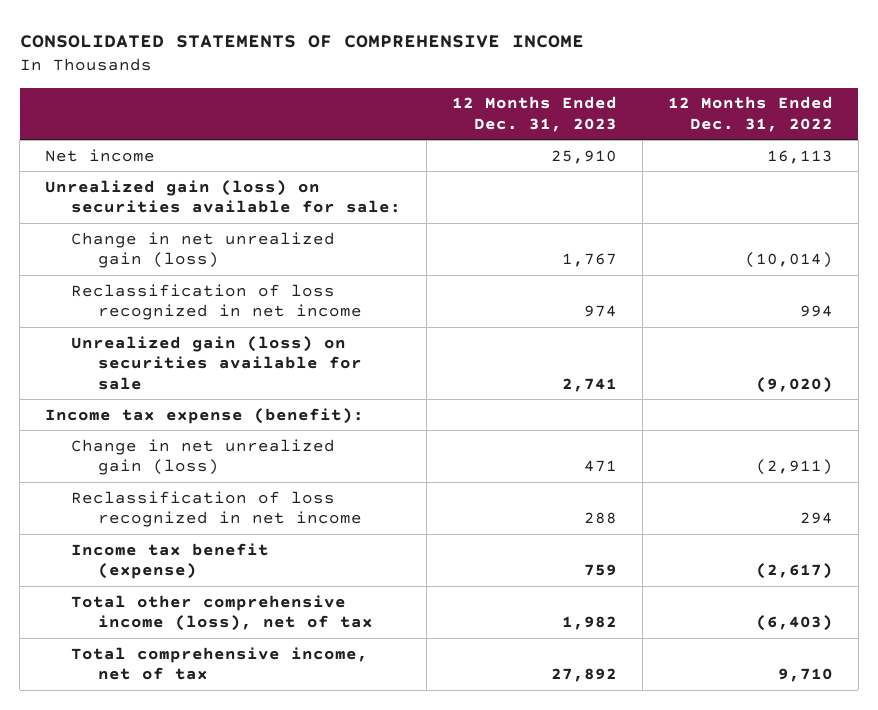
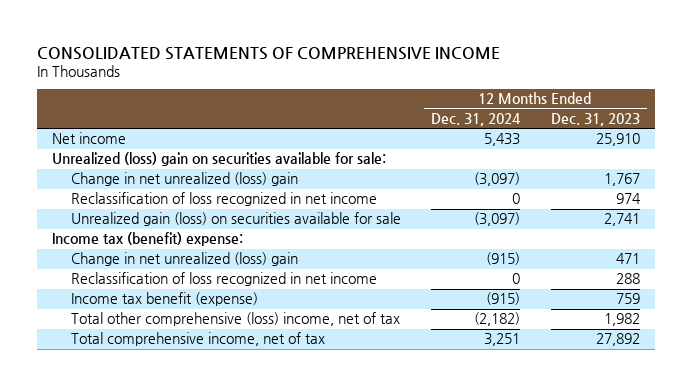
[668,96,834,132] 12 Months Ended Dec. 31, 2022 -> none
none -> [431,113,522,127] Dec. 31, 2024
[45,179,402,214] Unrealized gain (loss) on securities available for sale: -> [52,152,387,167] Unrealized (loss) gain on securities available for sale:
[71,231,336,269] Change in net unrealized gain (loss) -> [70,172,298,187] Change in net unrealized (loss) gain
[45,407,365,424] Income tax expense (benefit): -> [52,232,244,247] Income tax (benefit) expense:
[71,438,336,476] Change in net unrealized gain (loss) -> [70,252,298,267] Change in net unrealized (loss) gain
[71,594,373,632] Total other comprehensive income (loss), net of tax -> [70,312,400,327] Total other comprehensive (loss) income, net of tax

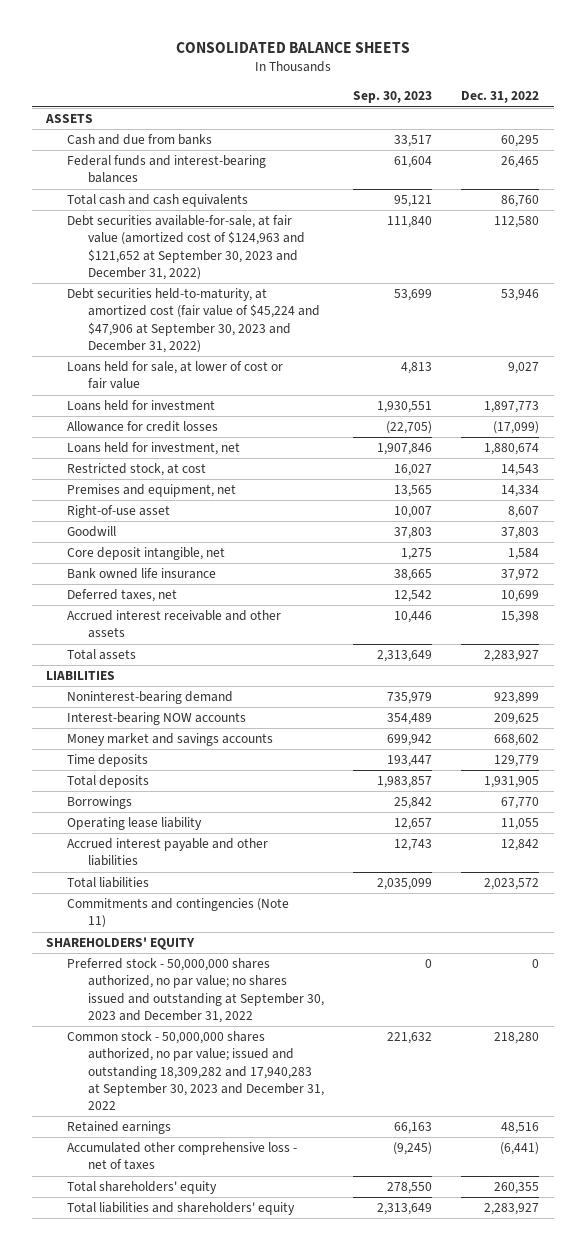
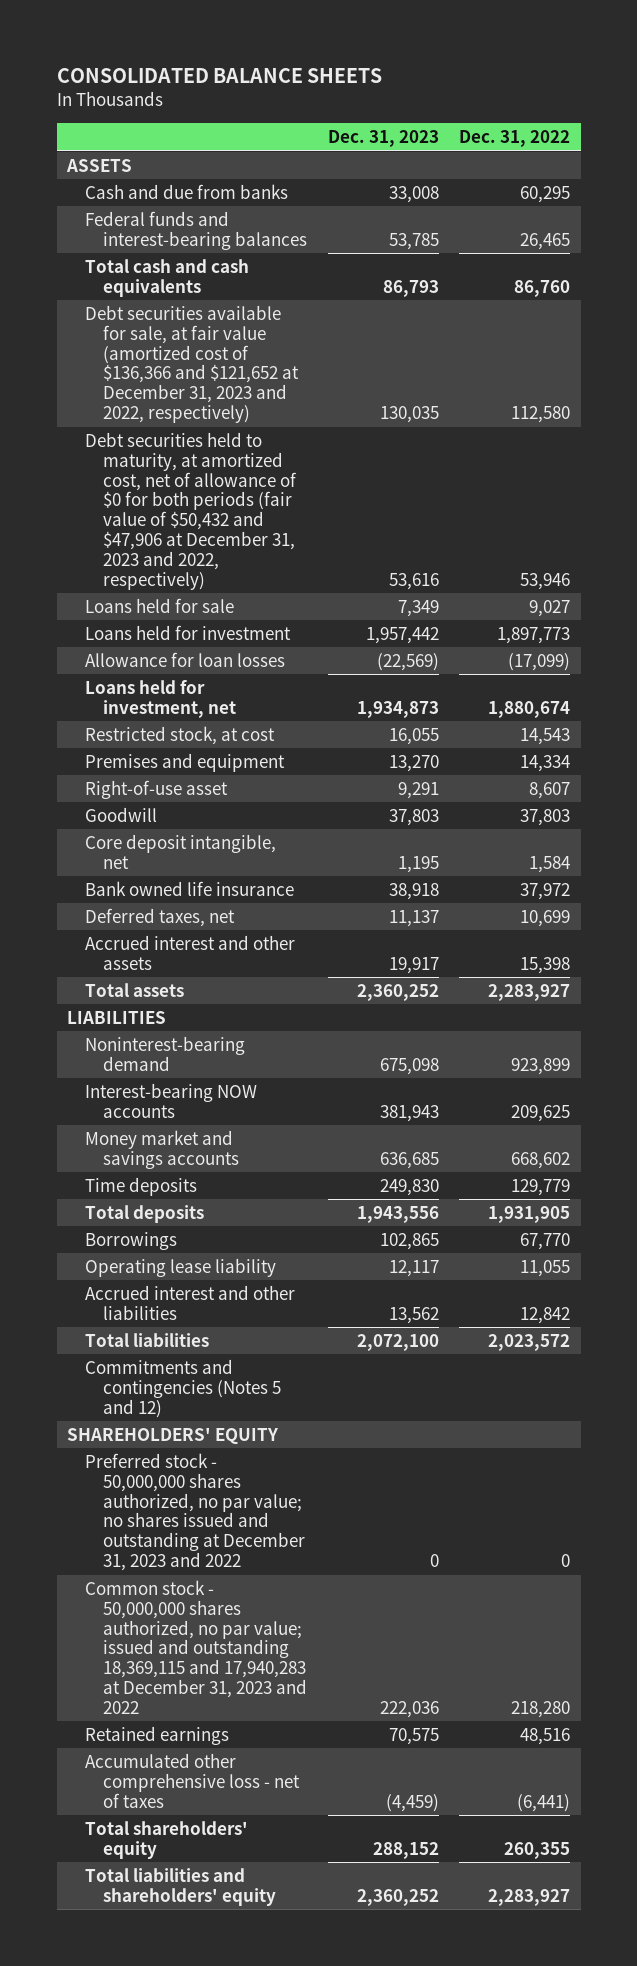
[352,91,432,104] Sep. 30, 2023 -> none
none -> [327,130,439,148] Dec. 31, 2023
[67,215,305,280] Debt securities available-for-sale, at fair value (amortized cost of $124,963 and $121,652 at September 30, 2023 and December 31, 2022) -> [85,304,300,424] Debt securities available for sale, at fair value (amortized cost of $136,366 and $121,652 at December 31, 2023 and 2022, respectively)
[67,288,320,353] Debt securities held-to-maturity, at amortized cost (fair value of $45,224 and $47,906 at September 30, 2023 and December 31, 2022) -> [85,431,298,590] Debt securities held to maturity, at amortized cost, net of allowance of $0 for both periods (fair value of $50,432 and $47,906 at December 31, 2023 and 2022, respectively)
[67,361,284,390] Loans held for sale, at lower of cost or fair value -> [85,597,235,613] Loans held for sale
[67,421,219,433] Allowance for credit losses -> [85,651,286,667] Allowance for loan losses
[67,484,237,498] Premises and equipment, net -> [85,752,286,772] Premises and equipment
[67,610,282,639] Accrued interest receivable and other assets -> [85,934,296,970] Accrued interest and other assets
[67,838,269,867] Accrued interest payable and other liabilities -> [85,1284,296,1320] Accrued interest and other liabilities
[67,898,290,929] Commitments and contingencies (Note 11) -> [85,1358,282,1418] Commitments and contingencies (Notes 5 and 12)
[67,958,324,1023] Preferred stock - 50,000,000 shares authorized, no par value; no shares issued and outstanding at September 30, 2023 and December 31, 2022 -> [85,1452,306,1572] Preferred stock - 50,000,000 shares authorized, no par value; no shares issued and outstanding at December 31, 2023 and 2022
[67,1031,324,1111] Common stock - 50,000,000 shares authorized, no par value; issued and outstanding 18,309,282 and 17,940,283 at September 30, 2023 and December 31, 2022 -> [85,1579,308,1714] Common stock - 50,000,000 shares authorized, no par value; issued and outstanding 18,369,115 and 17,940,283 at December 31, 2023 and 2022

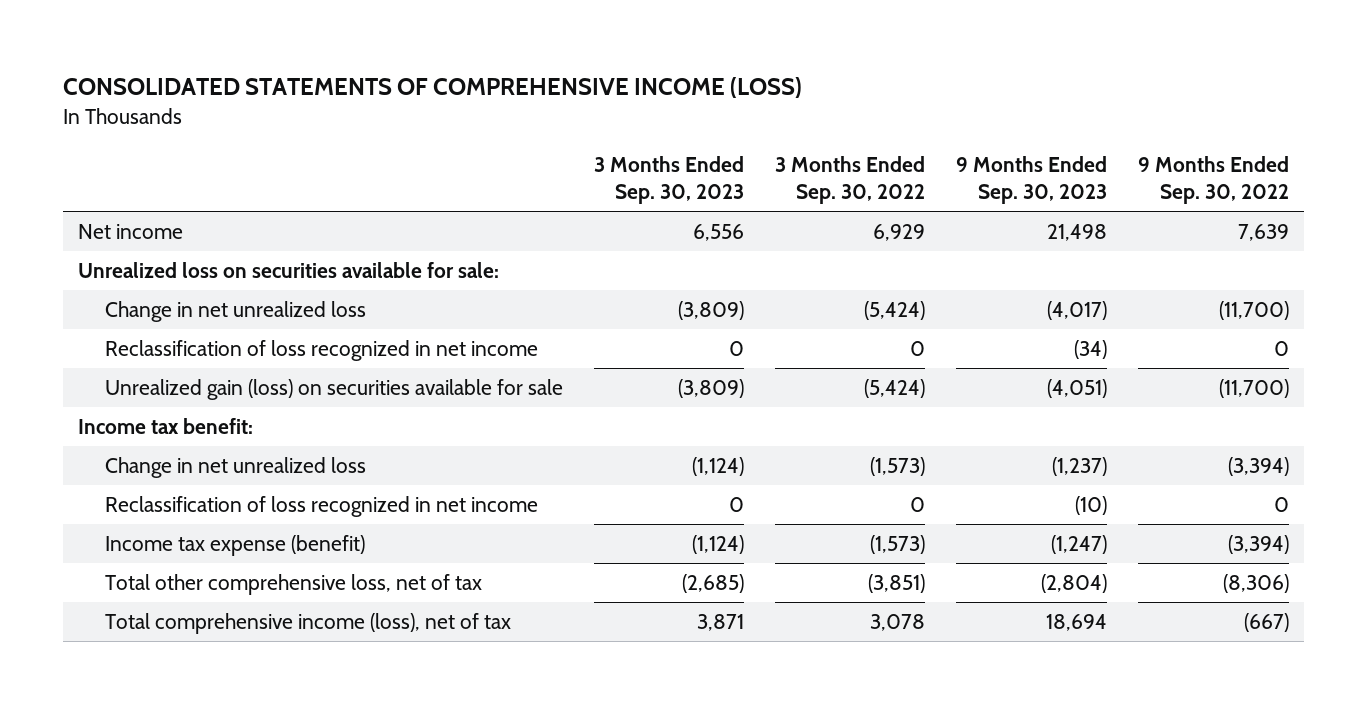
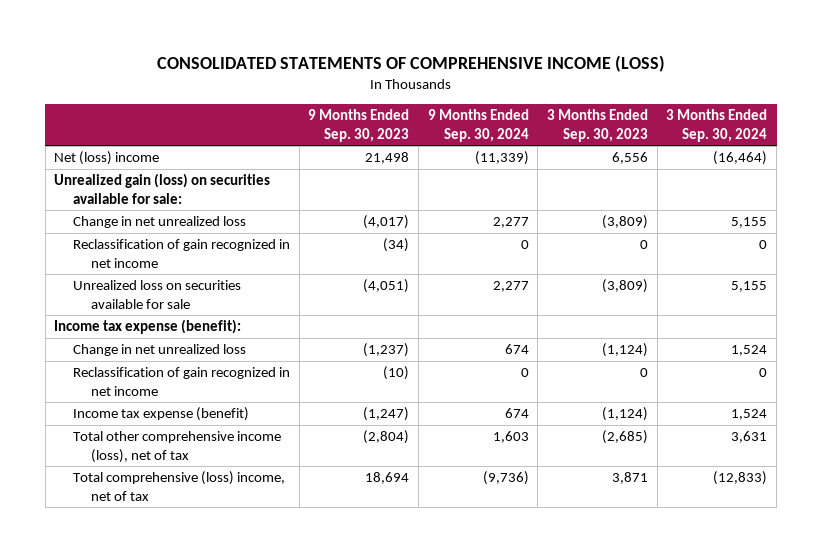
[774,155,925,204] 3 Months Ended Sep. 30, 2022 -> none
[1137,155,1289,204] 9 Months Ended Sep. 30, 2022 -> none
none -> [427,109,529,142] 9 Months Ended Sep. 30, 2024
none -> [666,109,768,142] 3 Months Ended Sep. 30, 2024
[78,223,184,239] Net income -> [54,151,160,166] Net (loss) income
[78,261,500,278] Unrealized loss on securities available for sale: -> [54,173,271,204] Unrealized gain (loss) on securities available for sale:
[104,339,538,361] Reclassification of loss recognized in net income -> [72,239,290,268] Reclassification of gain recognized in net income
[104,378,563,400] Unrealized gain (loss) on securities available for sale -> [72,280,241,309] Unrealized loss on securities available for sale
[78,417,254,434] Income tax benefit: -> [54,319,242,335] Income tax expense (benefit):
[104,495,538,517] Reclassification of loss recognized in net income -> [72,367,290,396] Reclassification of gain recognized in net income
[104,573,482,595] Total other comprehensive loss, net of tax -> [72,431,281,463] Total other comprehensive income (loss), net of tax
[104,612,511,634] Total comprehensive income (loss), net of tax -> [72,471,285,501] Total comprehensive (loss) income, net of tax

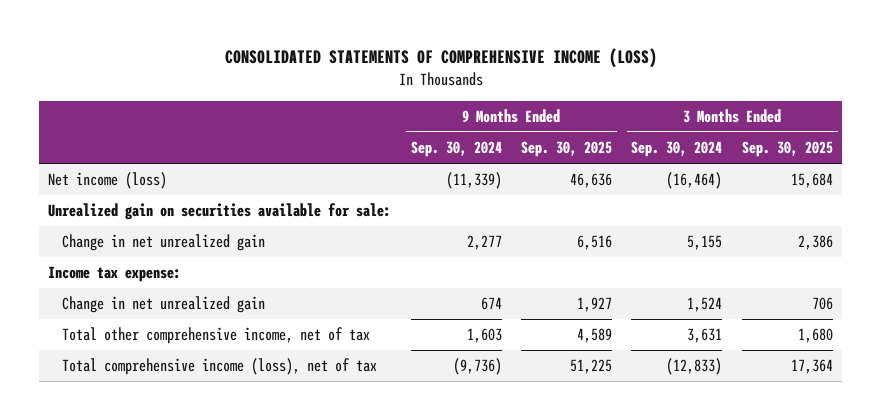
[308,109,410,142] 9 Months Ended Sep. 30, 2023 -> none
[547,109,649,142] 3 Months Ended Sep. 30, 2023 -> none
none -> [521,141,613,158] Sep. 30, 2025
none -> [741,141,833,158] Sep. 30, 2025
[72,216,246,229] Change in net unrealized loss -> none
[72,239,290,268] Reclassification of gain recognized in net income -> none
[72,344,246,357] Change in net unrealized loss -> none
[72,367,290,396] Reclassification of gain recognized in net income -> none
[54,151,160,166] Net (loss) income -> [48,172,168,190] Net income (loss)
[54,173,271,204] Unrealized gain (loss) on securities available for sale: -> [48,203,392,221] Unrealized gain on securities available for sale:
[72,280,241,309] Unrealized loss on securities available for sale -> [62,234,266,252] Change in net unrealized gain
[54,319,242,335] Income tax expense (benefit): -> [48,266,182,283] Income tax expense:
[72,407,249,422] Income tax expense (benefit) -> [62,296,266,314] Change in net unrealized gain
[72,431,281,463] Total other comprehensive income (loss), net of tax -> [62,327,371,345] Total other comprehensive income, net of tax
[72,471,285,501] Total comprehensive (loss) income, net of tax -> [62,358,378,376] Total comprehensive income (loss), net of tax

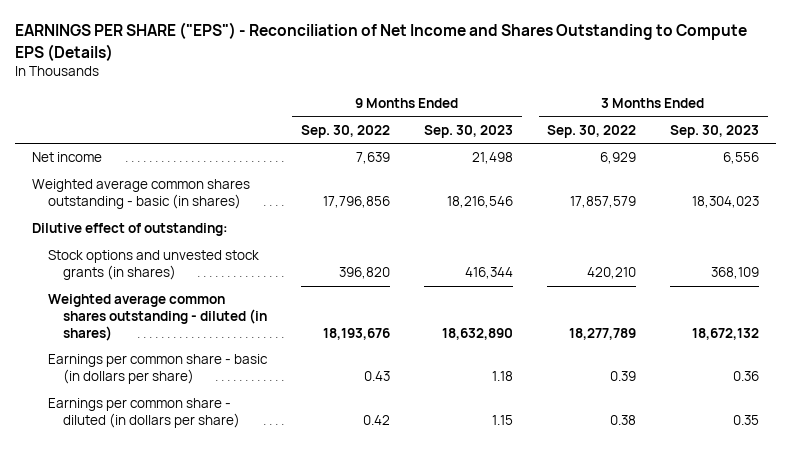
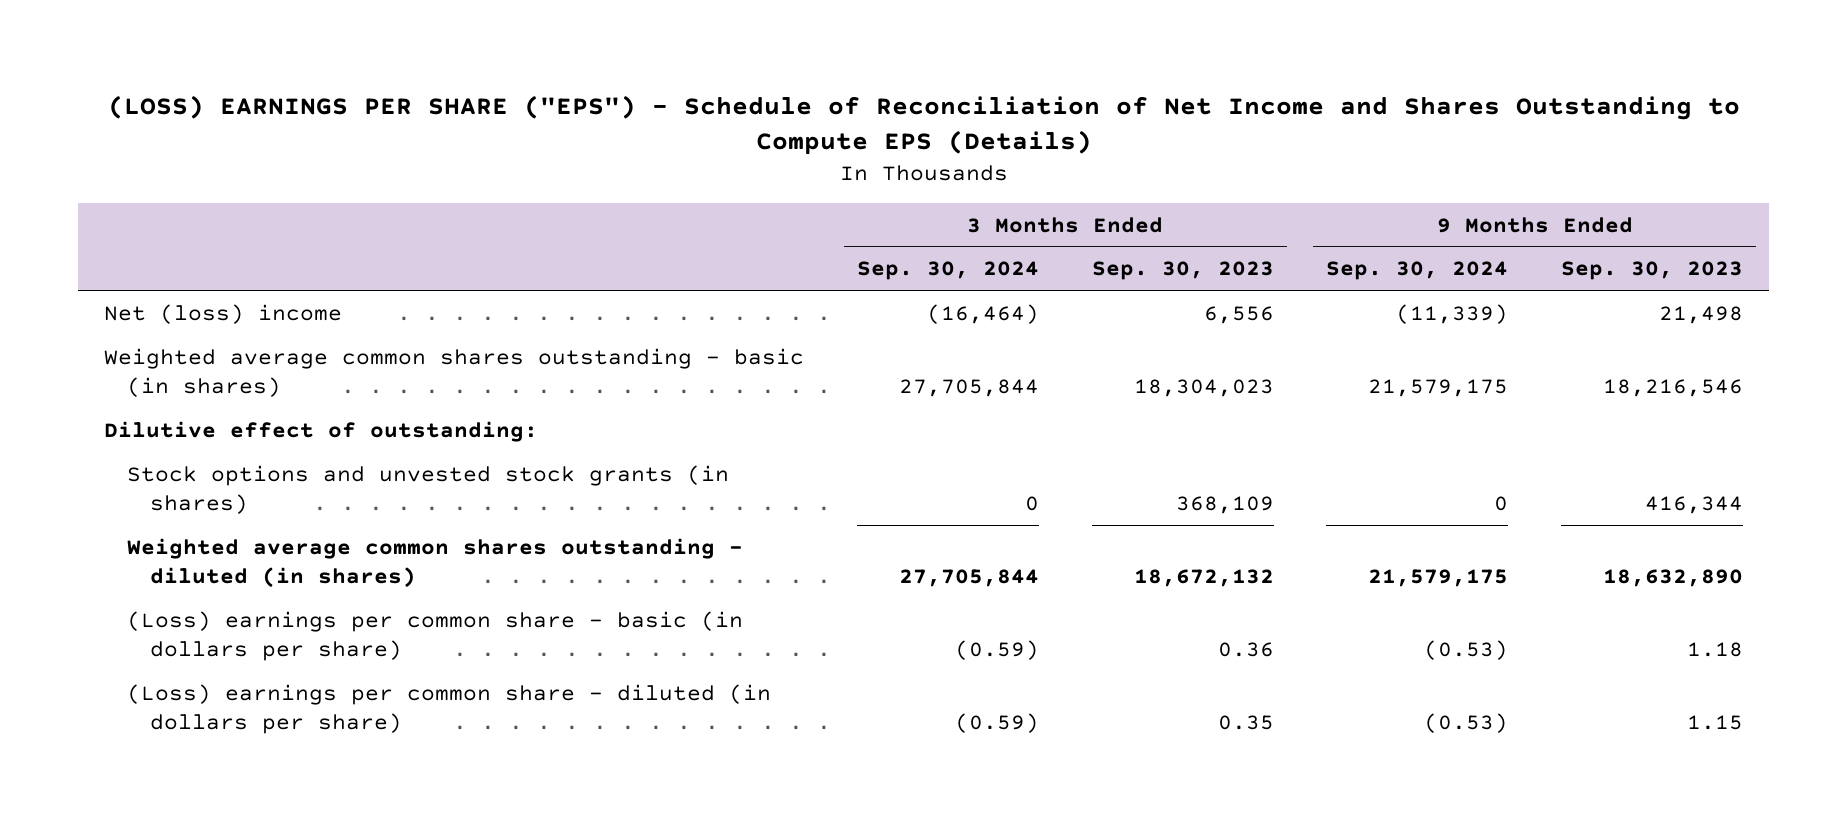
[15,22,748,61] EARNINGS PER SHARE ("EPS") - Reconciliation of Net Income and Shares Outstanding to Compute EPS (Details) -> [107,94,1740,156] (LOSS) EARNINGS PER SHARE ("EPS") - Schedule of Reconciliation of Net Income and Shares Outstanding to Compute EPS (Details)
[301,124,391,138] Sep. 30, 2022 -> none
[547,124,637,138] Sep. 30, 2022 -> none
none -> [857,261,1040,281] Sep. 30, 2024
none -> [1326,261,1509,281] Sep. 30, 2024
[32,152,103,163] Net income -> [104,303,343,324] Net (loss) income
[47,354,268,385] Earnings per common share - basic (in dollars per share) -> [127,610,744,662] (Loss) earnings per common share - basic (in dollars per share)
[47,398,240,429] Earnings per common share - diluted (in dollars per share) -> [127,683,772,735] (Loss) earnings per common share - diluted (in dollars per share)

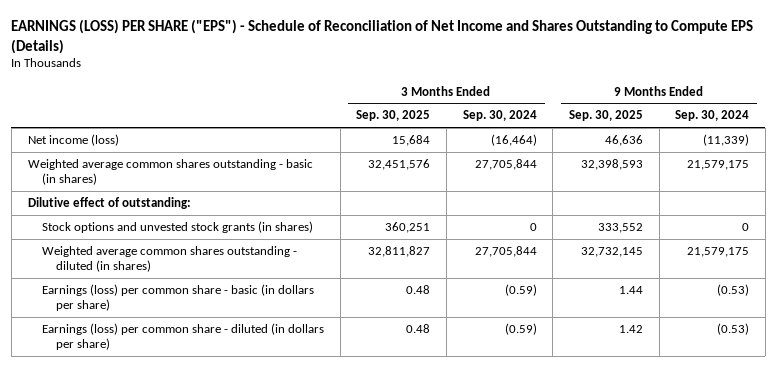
[107,94,1740,156] (LOSS) EARNINGS PER SHARE ("EPS") - Schedule of Reconciliation of Net Income and Shares Outstanding to Compute EPS (Details) -> [11,18,754,54] EARNINGS (LOSS) PER SHARE ("EPS") - Schedule of Reconciliation of Net Income and Shares Outstanding to Compute EPS (Details)
[1091,261,1274,281] Sep. 30, 2023 -> none
[1561,261,1744,281] Sep. 30, 2023 -> none
none -> [356,110,431,122] Sep. 30, 2025
none -> [568,110,643,122] Sep. 30, 2025
[104,303,343,324] Net (loss) income -> [27,133,119,146] Net income (loss)
[127,610,744,662] (Loss) earnings per common share - basic (in dollars per share) -> [41,283,314,312] Earnings (loss) per common share - basic (in dollars per share)
[127,683,772,735] (Loss) earnings per common share - diluted (in dollars per share) -> [41,322,324,351] Earnings (loss) per common share - diluted (in dollars per share)

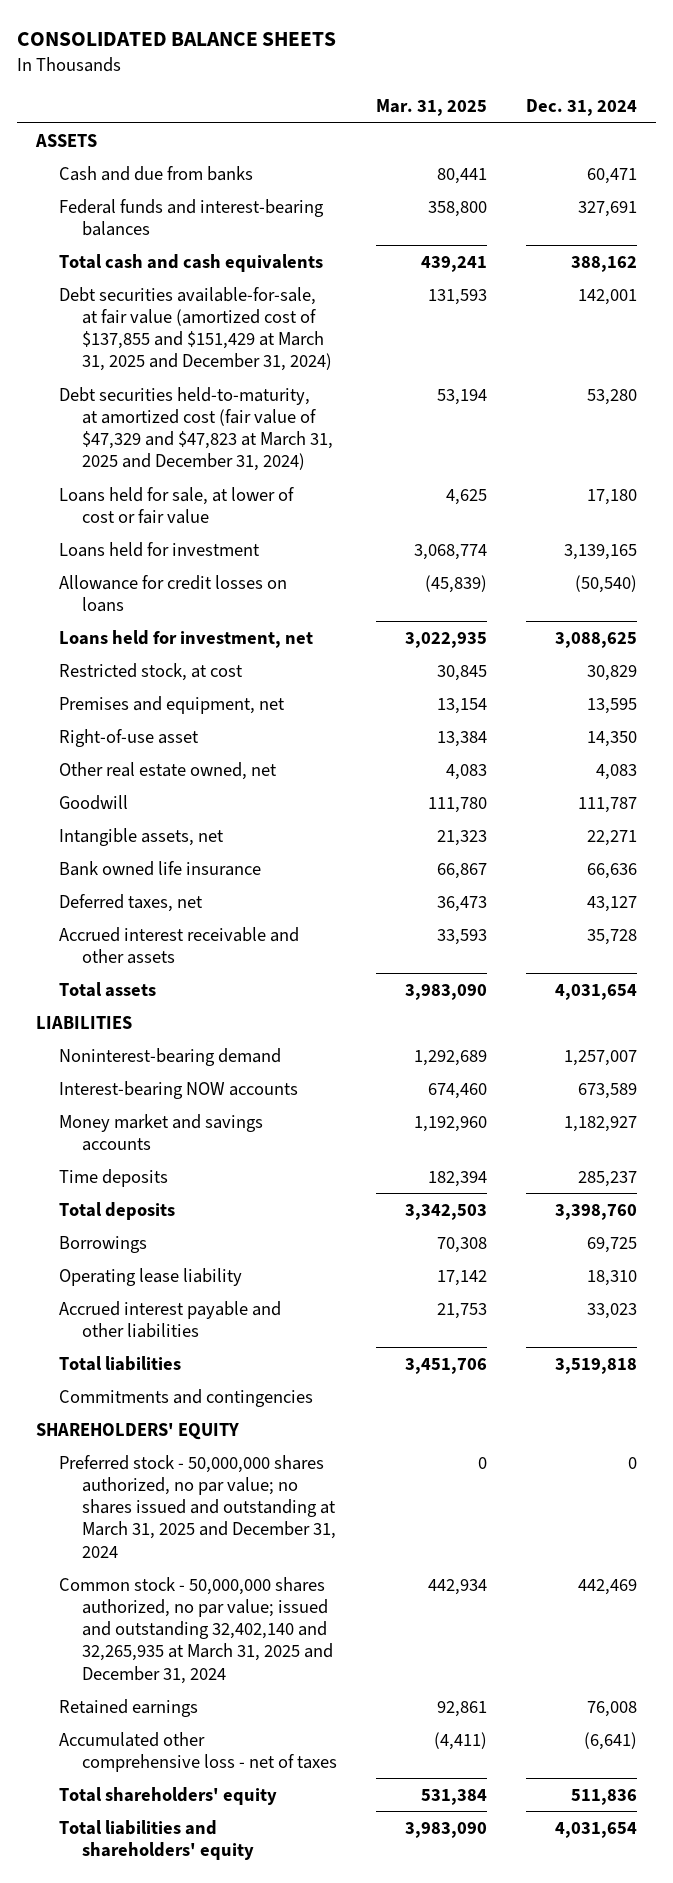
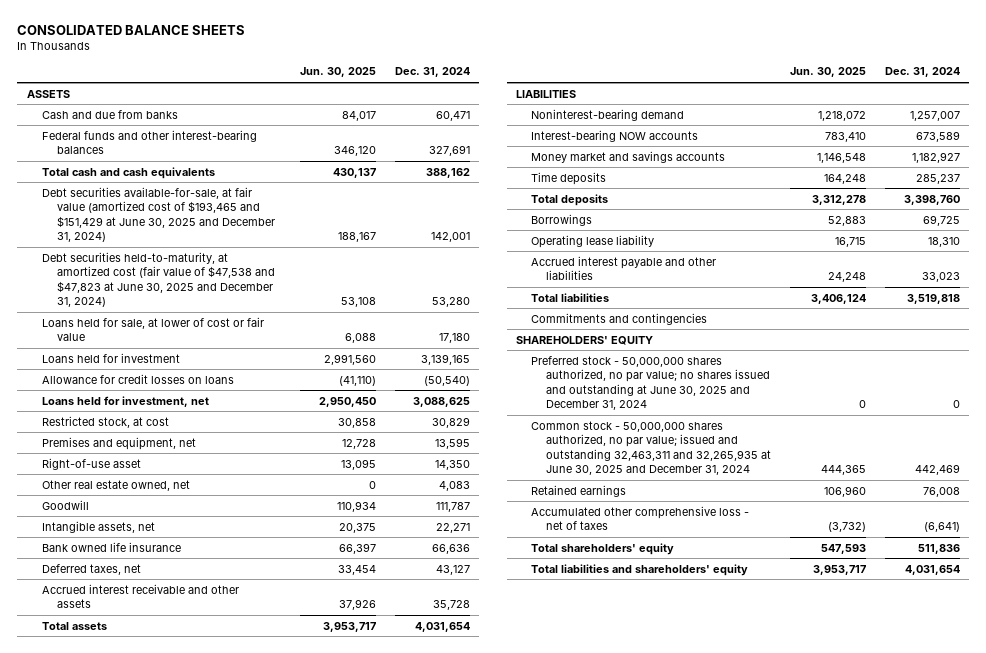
[375,99,487,117] Mar. 31, 2025 -> none
none -> [300,67,377,78] Jun. 30, 2025
[59,198,325,236] Federal funds and interest-bearing balances -> [41,129,257,155] Federal funds and other interest-bearing balances
[59,286,332,372] Debt securities available-for-sale, at fair value (amortized cost of $137,855 and $151,429 at March 31, 2025 and December 31, 2024) -> [41,186,275,243] Debt securities available-for-sale, at fair value (amortized cost of $193,465 and $151,429 at June 30, 2025 and December 31, 2024)
[59,386,333,472] Debt securities held-to-maturity, at amortized cost (fair value of $47,329 and $47,823 at March 31, 2025 and December 31, 2024) -> [41,251,275,308] Debt securities held-to-maturity, at amortized cost (fair value of $47,538 and $47,823 at June 30, 2025 and December 31, 2024)
[59,1454,336,1558] Preferred stock - 50,000,000 shares authorized, no par value; no shares issued and outstanding at March 31, 2025 and December 31, 2024 -> [531,355,771,411] Preferred stock - 50,000,000 shares authorized, no par value; no shares issued and outstanding at June 30, 2025 and December 31, 2024
[59,1576,333,1684] Common stock - 50,000,000 shares authorized, no par value; issued and outstanding 32,402,140 and 32,265,935 at March 31, 2025 and December 31, 2024 -> [531,420,772,476] Common stock - 50,000,000 shares authorized, no par value; issued and outstanding 32,463,311 and 32,265,935 at June 30, 2025 and December 31, 2024

